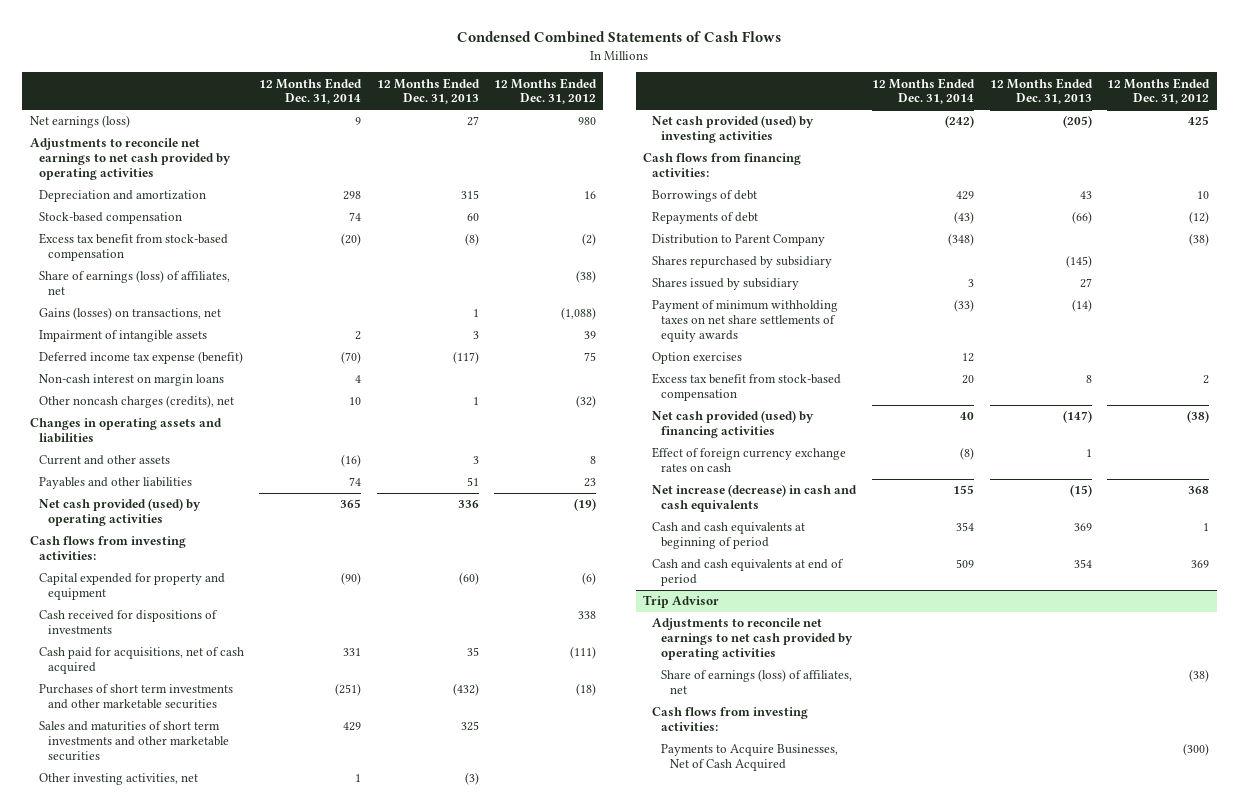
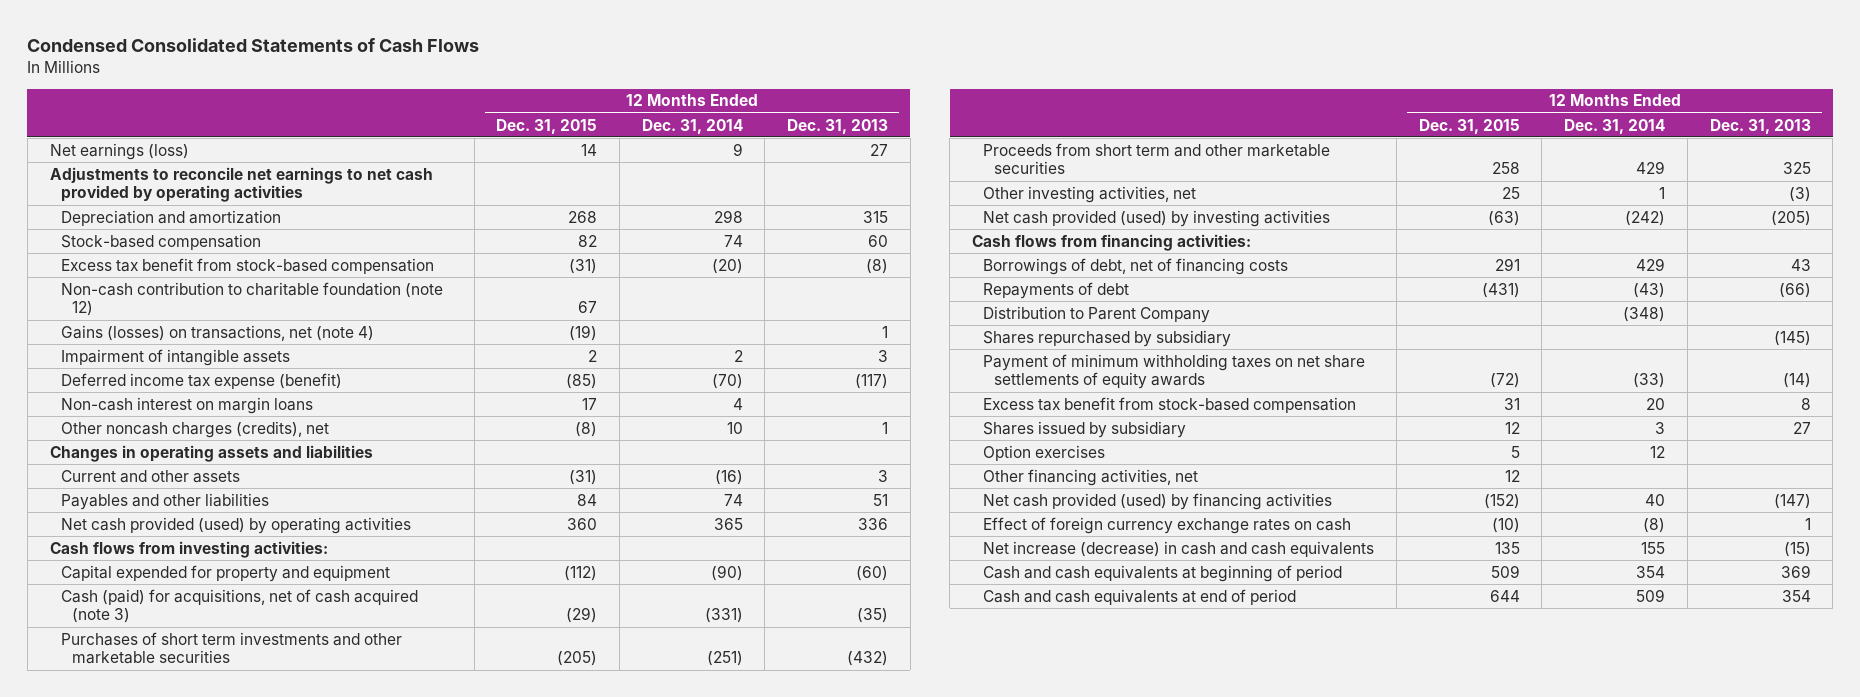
[457,31,782,44] Condensed Combined Statements of Cash Flows -> [27,37,480,52] Condensed Consolidated Statements of Cash Flows
[493,77,597,105] 12 Months Ended Dec. 31, 2012 -> none
none -> [496,118,598,134] Dec. 31, 2015
[39,270,231,295] Share of earnings (loss) of affiliates, net -> none
none -> [60,281,443,317] Non-cash contribution to charitable foundation (note 12)
[39,307,222,321] Gains (losses) on transactions, net -> [60,324,374,341] Gains (losses) on transactions, net (note 4)
[39,610,219,634] Cash received for dispositions of investments -> none
[39,647,245,674] Cash paid for acquisitions, net of cash acquired -> [60,588,418,624] Cash (paid) for acquisitions, net of cash acquired (note 3)
[343,648,362,657] 331 -> [704,608,743,624] (331)
[466,647,479,657] 35 -> [857,608,889,624] (35)
[39,721,230,761] Sales and maturities of short term investments and other marketable securities -> [983,142,1331,175] Proceeds from short term and other marketable securities
[652,190,758,203] Borrowings of debt -> [983,257,1289,275] Borrowings of debt, net of financing costs
[652,278,800,291] Shares issued by subsidiary -> [983,420,1187,438] Shares issued by subsidiary
[652,352,743,365] Option exercises -> [983,444,1106,461] Option exercises
none -> [983,468,1199,486] Other financing activities, net
[643,595,720,609] Trip Advisor -> none
[652,618,854,660] Adjustments to reconcile net earnings to net cash provided by operating activities -> none
[661,669,853,694] Share of earnings (loss) of affiliates, net -> none
[652,707,809,731] Cash flows from investing activities: -> none
[661,744,839,771] Payments to Acquire Businesses, Net of Cash Acquired -> none

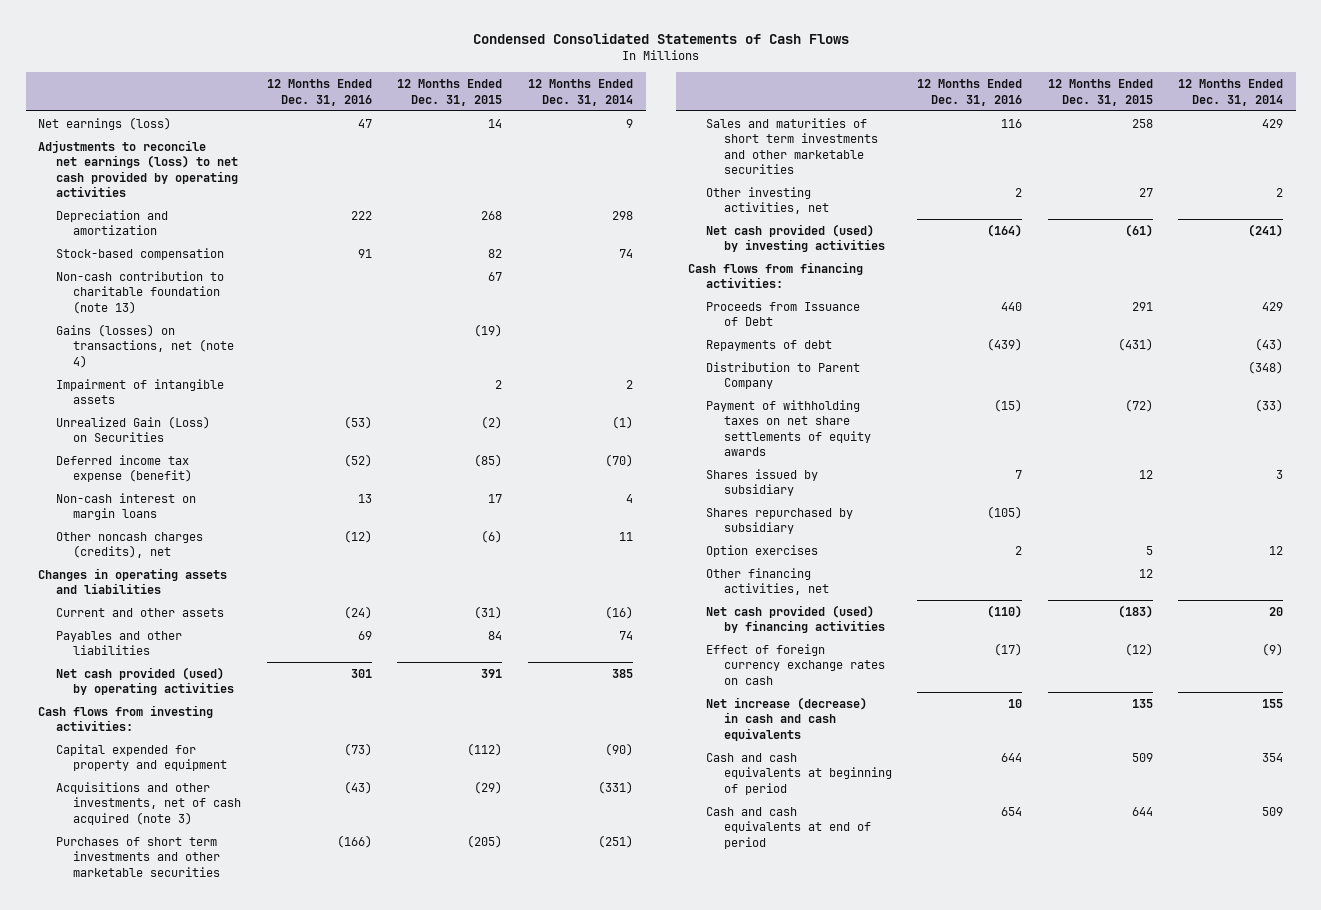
[787,118,889,134] Dec. 31, 2013 -> none
none -> [266,79,372,106] 12 Months Ended Dec. 31, 2016
[49,166,433,203] Adjustments to reconcile net earnings to net cash provided by operating activities -> [38,139,238,198] Adjustments to reconcile net earnings (loss) to net cash provided by operating activities
[60,257,434,274] Excess tax benefit from stock-based compensation -> none
[60,281,443,317] Non-cash contribution to charitable foundation (note 12) -> [55,270,224,314] Non-cash contribution to charitable foundation (note 13)
none -> [55,415,210,443] Unrealized Gain (Loss) on Securities
[575,421,598,437] (8) -> [481,529,503,543] (6)
[726,421,743,434] 10 -> [618,531,633,541] 11
[567,517,598,530] 360 -> [481,668,503,678] 391
[713,517,743,530] 365 -> [611,668,633,678] 385
[60,588,418,624] Cash (paid) for acquisitions, net of cash acquired (note 3) -> [55,781,242,825] Acquisitions and other investments, net of cash acquired (note 3)
[983,142,1331,175] Proceeds from short term and other marketable securities -> [706,117,878,175] Sales and maturities of short term investments and other marketable securities
[1501,186,1520,199] 25 -> [1138,187,1153,197] 27
[1659,186,1666,199] 1 -> [1276,187,1284,197] 2
[1487,210,1520,226] (63) -> [1124,223,1153,237] (61)
[1625,210,1666,226] (242) -> [1248,223,1284,237] (241)
[983,257,1289,275] Borrowings of debt, net of financing costs -> [706,301,861,327] Proceeds from Issuance of Debt
[983,396,1357,413] Excess tax benefit from stock-based compensation -> none
[983,353,1366,390] Payment of minimum withholding taxes on net share settlements of equity awards -> [706,399,871,457] Payment of withholding taxes on net share settlements of equity awards
[983,329,1232,347] Shares repurchased by subsidiary -> [706,507,854,535] Shares repurchased by subsidiary
[1483,493,1520,509] (152) -> [1117,604,1153,618] (183)
[1645,493,1666,506] 40 -> [1269,606,1284,616] 20
[1491,517,1520,533] (10) -> [1124,642,1153,656] (12)
[1643,517,1666,533] (8) -> [1262,642,1284,656] (9)

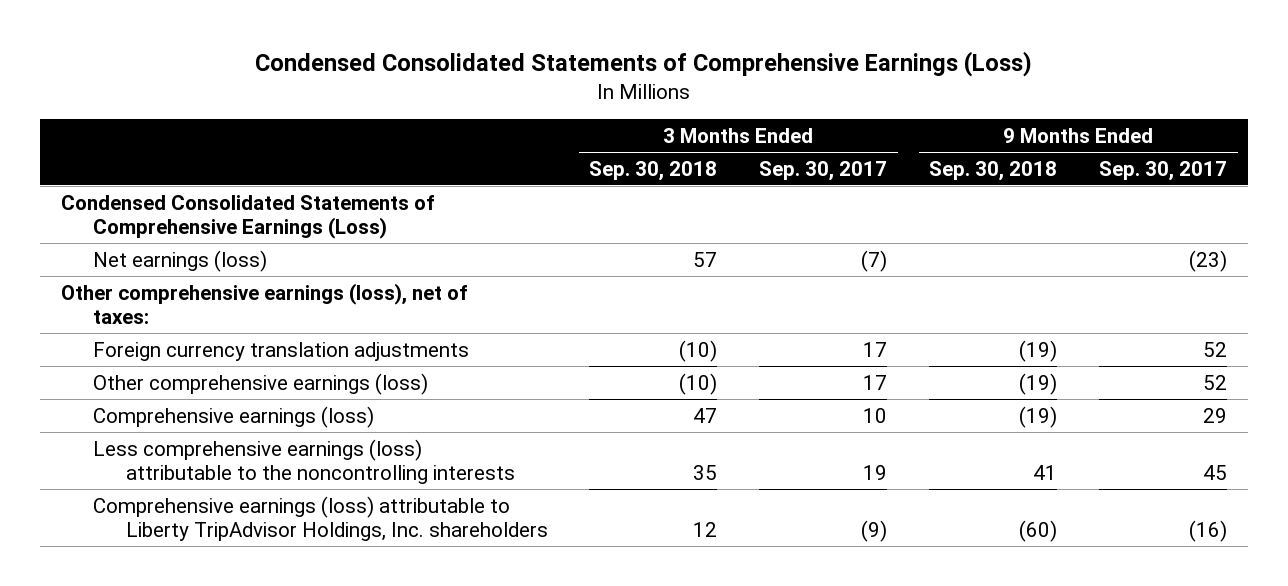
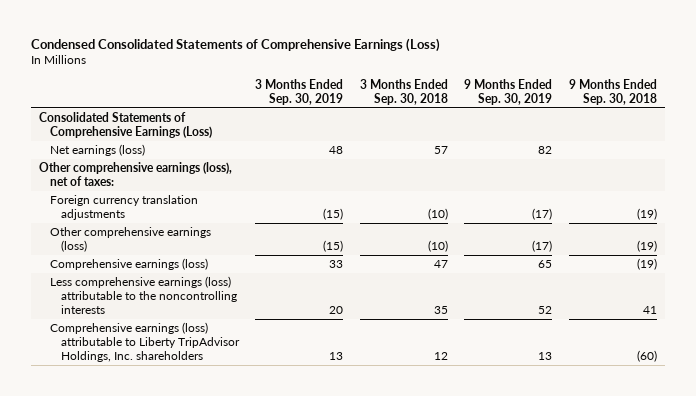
[759,160,888,181] Sep. 30, 2017 -> none
[1099,160,1228,181] Sep. 30, 2017 -> none
none -> [255,78,344,105] 3 Months Ended Sep. 30, 2019
none -> [464,78,553,105] 9 Months Ended Sep. 30, 2019
[60,194,434,239] Condensed Consolidated Statements of Comprehensive Earnings (Loss) -> [39,112,213,138] Consolidated Statements of Comprehensive Earnings (Loss)

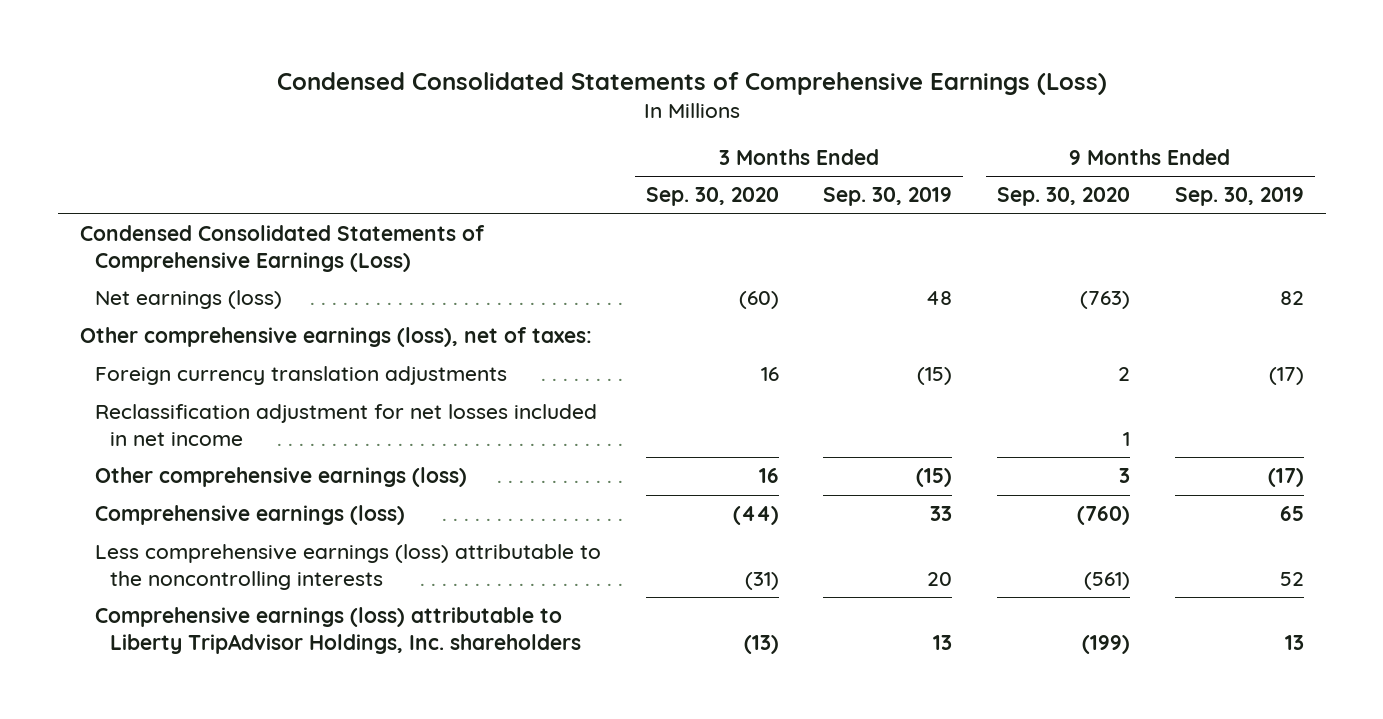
[359,78,448,105] 3 Months Ended Sep. 30, 2018 -> none
[568,78,657,105] 9 Months Ended Sep. 30, 2018 -> none
none -> [645,187,779,207] Sep. 30, 2020
none -> [996,187,1130,207] Sep. 30, 2020
[39,112,213,138] Consolidated Statements of Comprehensive Earnings (Loss) -> [79,225,485,273] Condensed Consolidated Statements of Comprehensive Earnings (Loss)
none -> [95,404,598,447] Reclassification adjustment for net losses included in net income

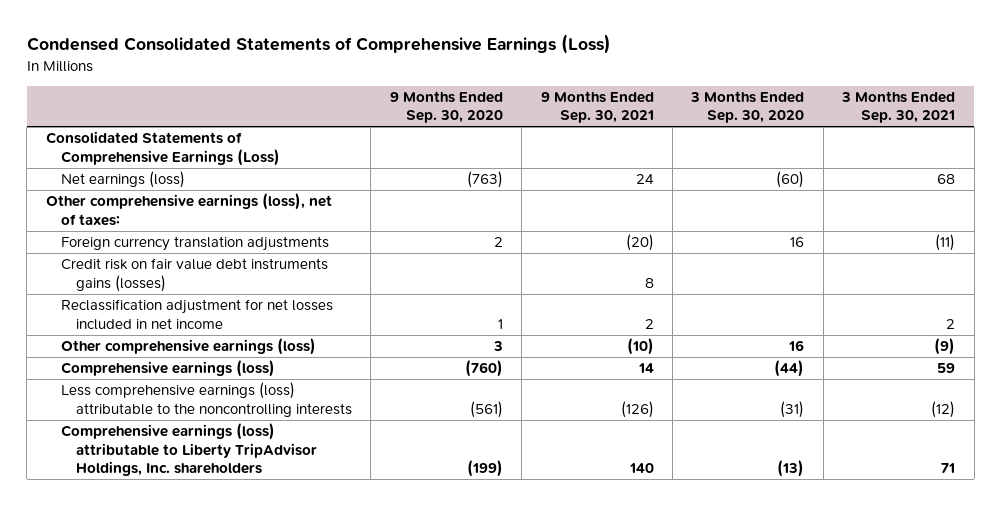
[823,187,953,207] Sep. 30, 2019 -> none
[1174,187,1304,207] Sep. 30, 2019 -> none
none -> [540,91,654,124] 9 Months Ended Sep. 30, 2021
none -> [841,91,956,124] 3 Months Ended Sep. 30, 2021
[79,225,485,273] Condensed Consolidated Statements of Comprehensive Earnings (Loss) -> [45,131,280,166] Consolidated Statements of Comprehensive Earnings (Loss)
none -> [60,258,328,292] Credit risk on fair value debt instruments gains (losses)

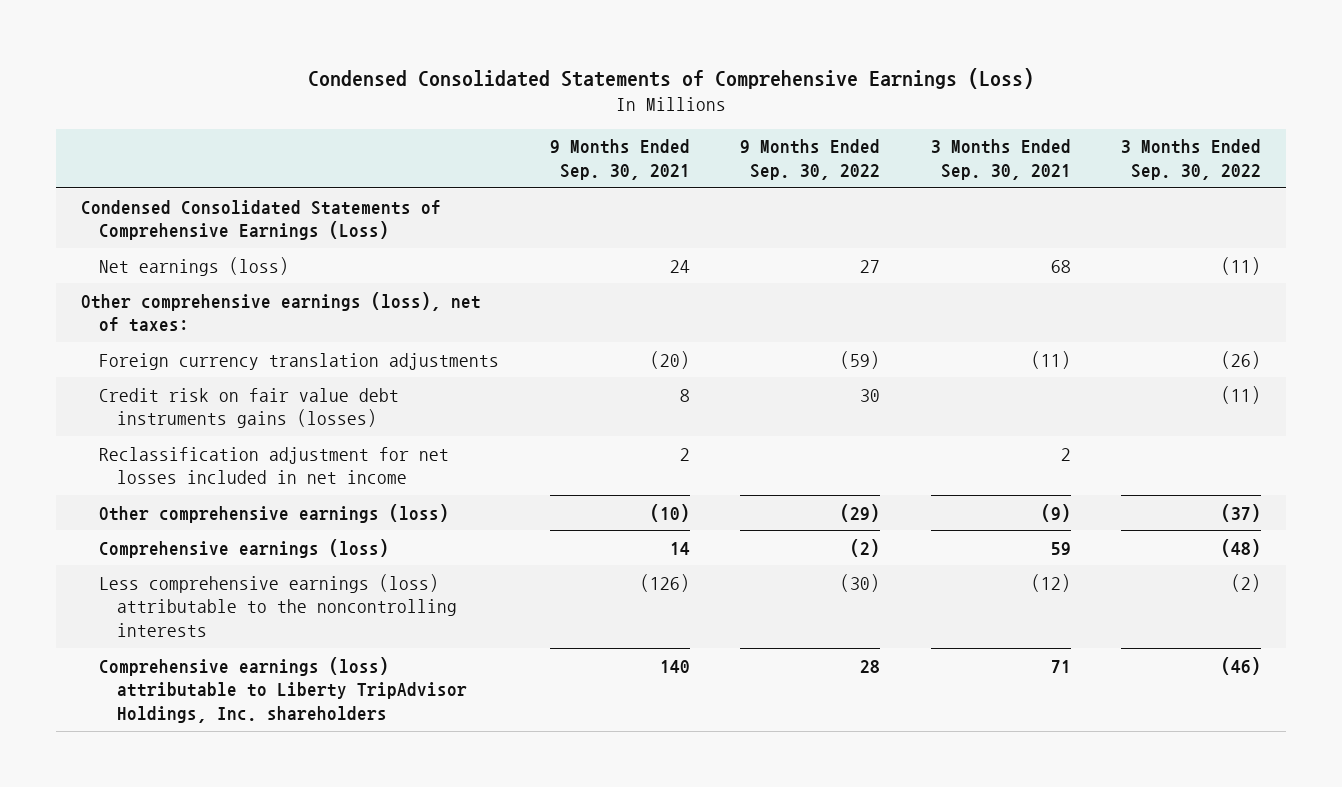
[389,91,503,124] 9 Months Ended Sep. 30, 2020 -> none
[690,91,805,124] 3 Months Ended Sep. 30, 2020 -> none
none -> [740,139,881,180] 9 Months Ended Sep. 30, 2022
none -> [1120,139,1261,180] 3 Months Ended Sep. 30, 2022
[45,131,280,166] Consolidated Statements of Comprehensive Earnings (Loss) -> [81,199,442,241] Condensed Consolidated Statements of Comprehensive Earnings (Loss)

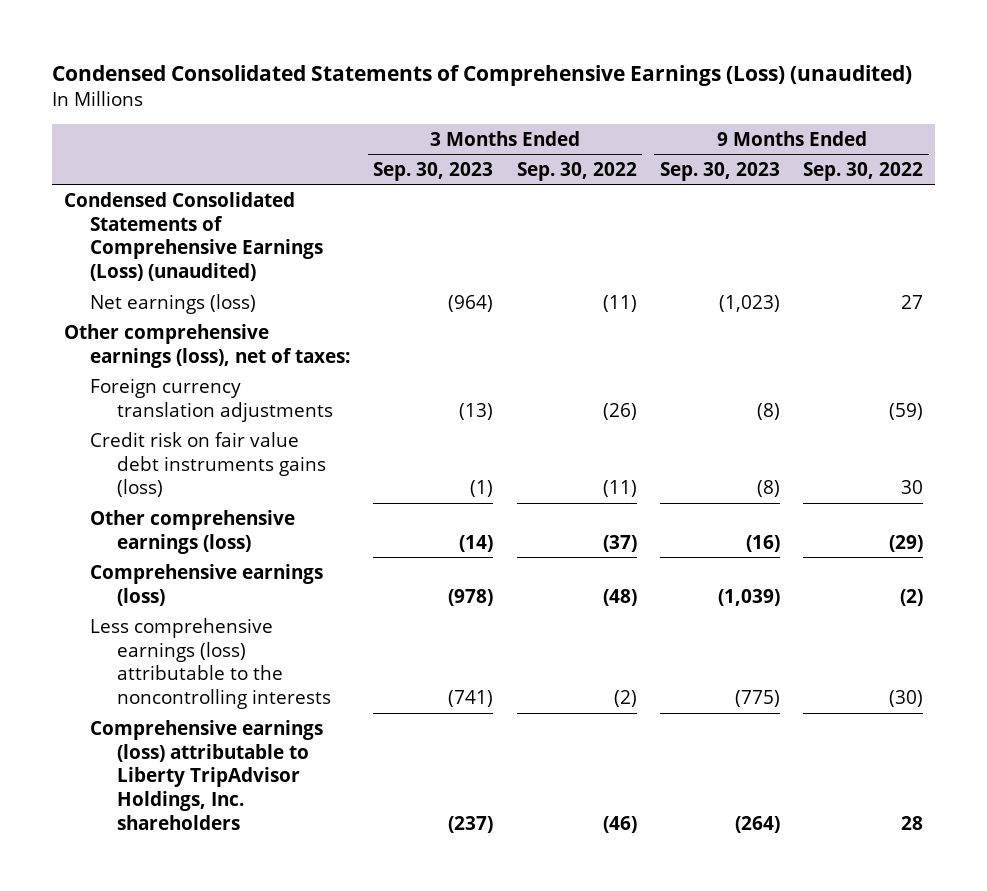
[308,68,1035,90] Condensed Consolidated Statements of Comprehensive Earnings (Loss) -> [52,64,913,86] Condensed Consolidated Statements of Comprehensive Earnings (Loss) (unaudited)
[549,139,690,180] 9 Months Ended Sep. 30, 2021 -> none
[930,139,1071,180] 3 Months Ended Sep. 30, 2021 -> none
none -> [373,161,494,181] Sep. 30, 2023
none -> [659,161,780,181] Sep. 30, 2023
[81,199,442,241] Condensed Consolidated Statements of Comprehensive Earnings (Loss) -> [63,191,324,282] Condensed Consolidated Statements of Comprehensive Earnings (Loss) (unaudited)
[99,446,450,485] Reclassification adjustment for net losses included in net income -> none
[99,387,400,429] Credit risk on fair value debt instruments gains (losses) -> [90,431,326,498] Credit risk on fair value debt instruments gains (loss)

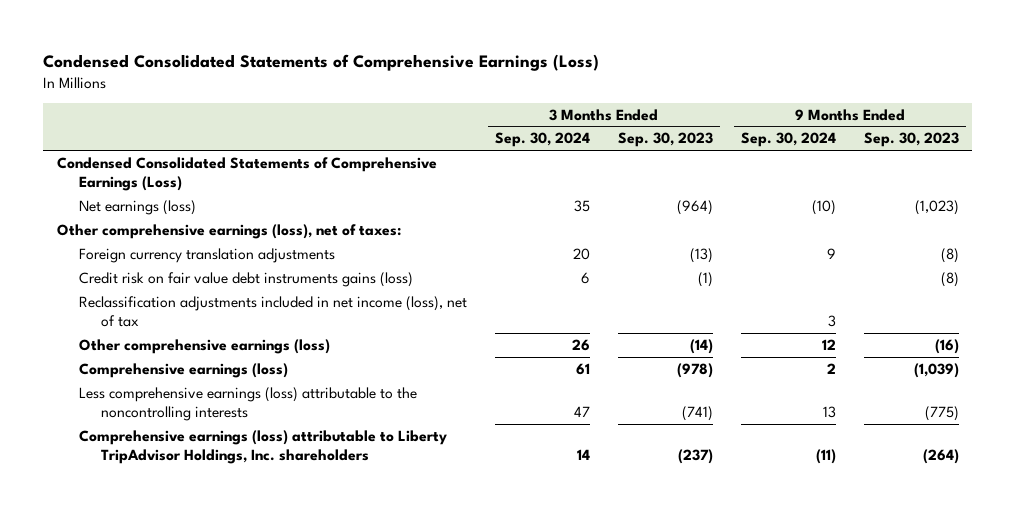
[52,64,913,86] Condensed Consolidated Statements of Comprehensive Earnings (Loss) (unaudited) -> [43,53,600,71] Condensed Consolidated Statements of Comprehensive Earnings (Loss)
[516,161,637,181] Sep. 30, 2022 -> none
[803,161,924,181] Sep. 30, 2022 -> none
none -> [494,132,590,148] Sep. 30, 2024
none -> [740,132,836,148] Sep. 30, 2024
[63,191,324,282] Condensed Consolidated Statements of Comprehensive Earnings (Loss) (unaudited) -> [57,156,438,191] Condensed Consolidated Statements of Comprehensive Earnings (Loss)
none -> [79,295,468,327] Reclassification adjustments included in net income (loss), net of tax

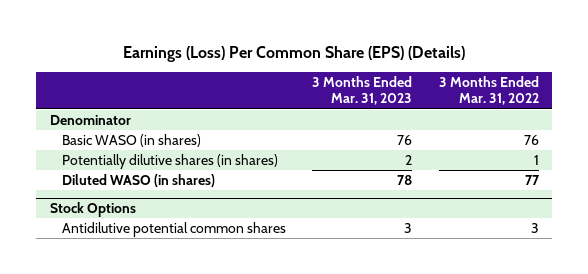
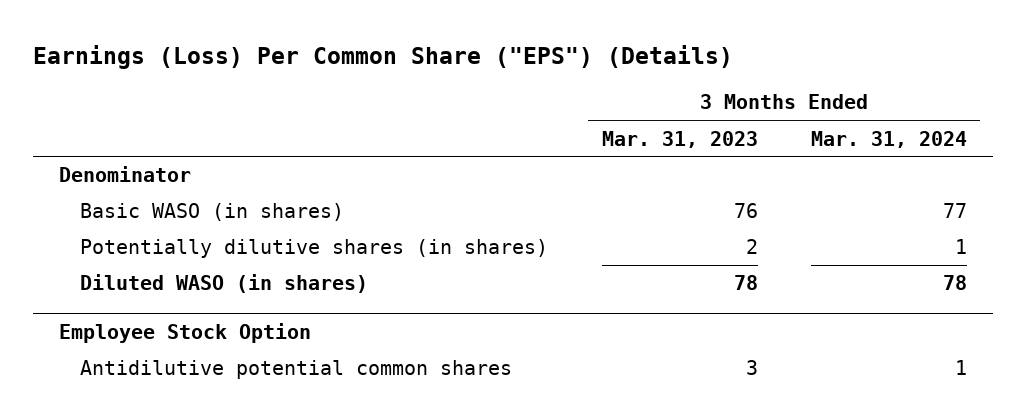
[123,46,466,63] Earnings (Loss) Per Common Share (EPS) (Details) -> [32,44,733,69] Earnings (Loss) Per Common Share ("EPS") (Details)
[438,76,539,106] 3 Months Ended Mar. 31, 2022 -> none
none -> [810,130,967,148] Mar. 31, 2024
[49,202,136,218] Stock Options -> [59,322,312,343] Employee Stock Option

